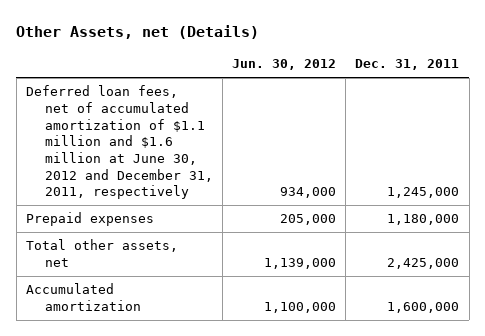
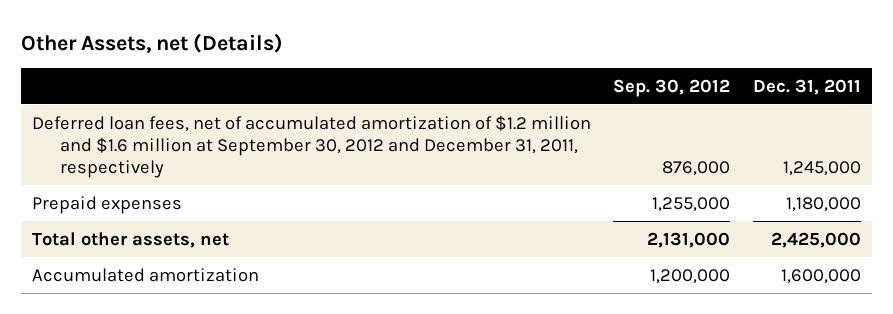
[231,59,336,71] Jun. 30, 2012 -> none
none -> [613,78,731,97] Sep. 30, 2012
[25,85,213,200] Deferred loan fees, net of accumulated amortization of $1.1 million and $1.6 million at June 30, 2012 and December 31, 2011, respectively -> [32,114,592,179] Deferred loan fees, net of accumulated amortization of $1.2 million and $1.6 million at September 30, 2012 and December 31, 2011, respectively

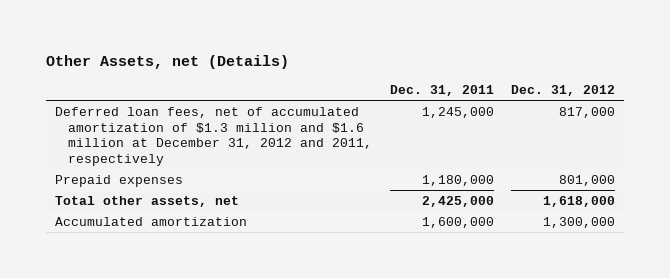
[613,78,731,97] Sep. 30, 2012 -> none
none -> [511,85,616,97] Dec. 31, 2012
[32,114,592,179] Deferred loan fees, net of accumulated amortization of $1.2 million and $1.6 million at September 30, 2012 and December 31, 2011, respectively -> [54,106,372,167] Deferred loan fees, net of accumulated amortization of $1.3 million and $1.6 million at December 31, 2012 and 2011, respectively

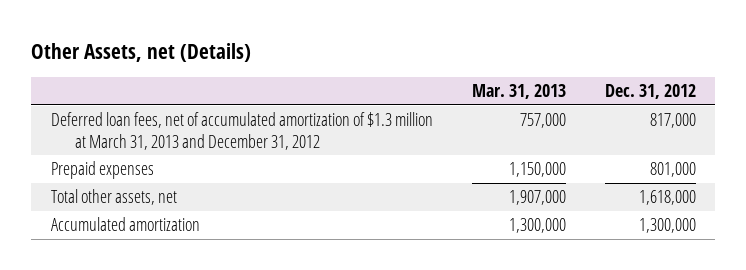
[389,85,494,97] Dec. 31, 2011 -> none
none -> [471,83,566,99] Mar. 31, 2013
[54,106,372,167] Deferred loan fees, net of accumulated amortization of $1.3 million and $1.6 million at December 31, 2012 and 2011, respectively -> [50,112,433,150] Deferred loan fees, net of accumulated amortization of $1.3 million at March 31, 2013 and December 31, 2012

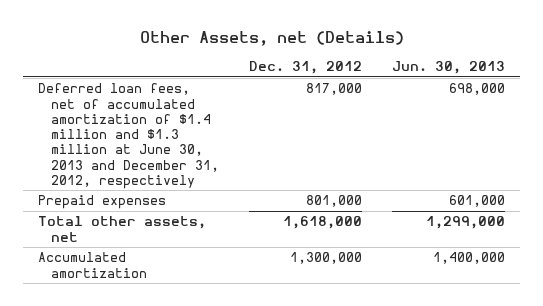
[471,83,566,99] Mar. 31, 2013 -> none
none -> [392,61,506,75] Jun. 30, 2013
[50,112,433,150] Deferred loan fees, net of accumulated amortization of $1.3 million at March 31, 2013 and December 31, 2012 -> [37,83,219,190] Deferred loan fees, net of accumulated amortization of $1.4 million and $1.3 million at June 30, 2013 and December 31, 2012, respectively

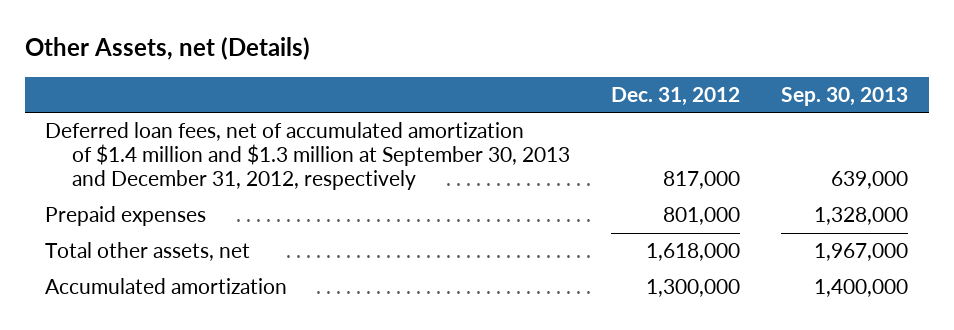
[392,61,506,75] Jun. 30, 2013 -> none
none -> [781,86,909,106] Sep. 30, 2013
[37,83,219,190] Deferred loan fees, net of accumulated amortization of $1.4 million and $1.3 million at June 30, 2013 and December 31, 2012, respectively -> [45,122,571,190] Deferred loan fees, net of accumulated amortization of $1.4 million and $1.3 million at September 30, 2013 and December 31, 2012, respectively

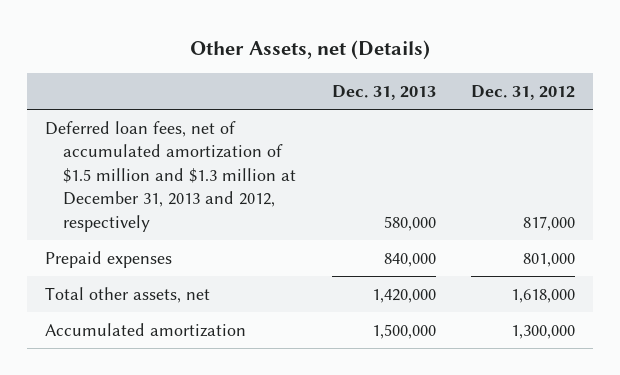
[781,86,909,106] Sep. 30, 2013 -> none
none -> [331,85,436,101] Dec. 31, 2013
[45,122,571,190] Deferred loan fees, net of accumulated amortization of $1.4 million and $1.3 million at September 30, 2013 and December 31, 2012, respectively -> [44,121,296,232] Deferred loan fees, net of accumulated amortization of $1.5 million and $1.3 million at December 31, 2013 and 2012, respectively

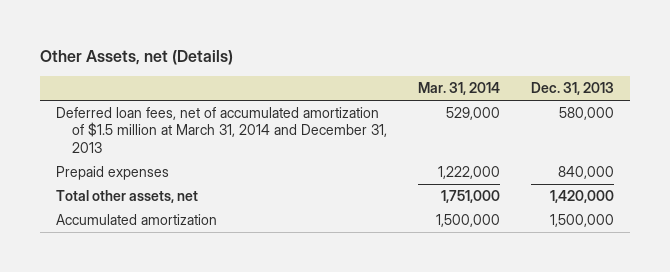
[471,85,576,101] Dec. 31, 2012 -> none
none -> [417,82,500,96] Mar. 31, 2014
[44,121,296,232] Deferred loan fees, net of accumulated amortization of $1.5 million and $1.3 million at December 31, 2013 and 2012, respectively -> [55,107,387,153] Deferred loan fees, net of accumulated amortization of $1.5 million at March 31, 2014 and December 31, 2013

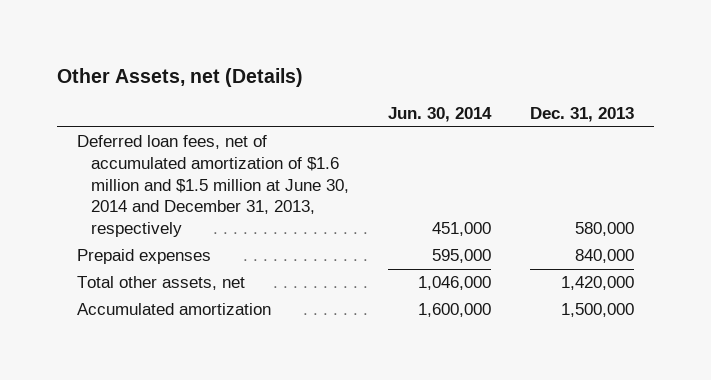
[417,82,500,96] Mar. 31, 2014 -> none
none -> [388,107,493,123] Jun. 30, 2014
[55,107,387,153] Deferred loan fees, net of accumulated amortization of $1.5 million at March 31, 2014 and December 31, 2013 -> [76,135,349,237] Deferred loan fees, net of accumulated amortization of $1.6 million and $1.5 million at June 30, 2014 and December 31, 2013, respectively

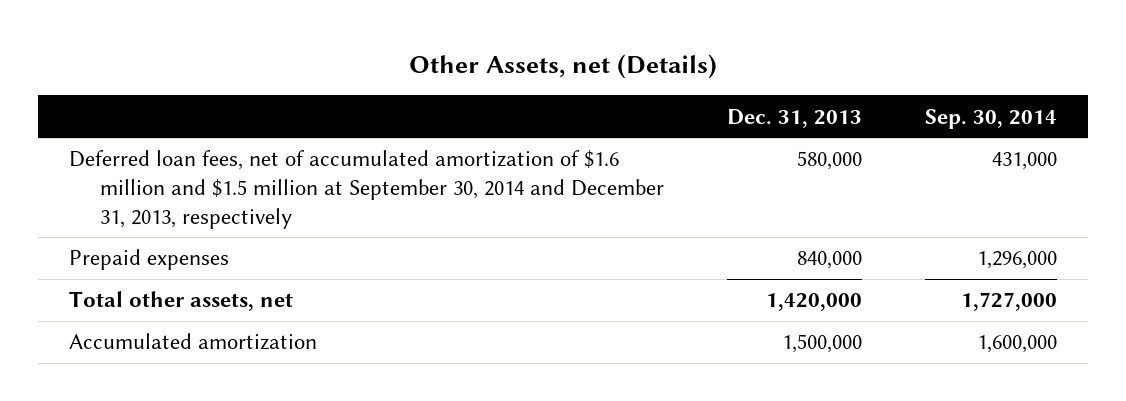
[388,107,493,123] Jun. 30, 2014 -> none
none -> [924,108,1057,129] Sep. 30, 2014
[76,135,349,237] Deferred loan fees, net of accumulated amortization of $1.6 million and $1.5 million at June 30, 2014 and December 31, 2013, respectively -> [69,150,665,229] Deferred loan fees, net of accumulated amortization of $1.6 million and $1.5 million at September 30, 2014 and December 31, 2013, respectively

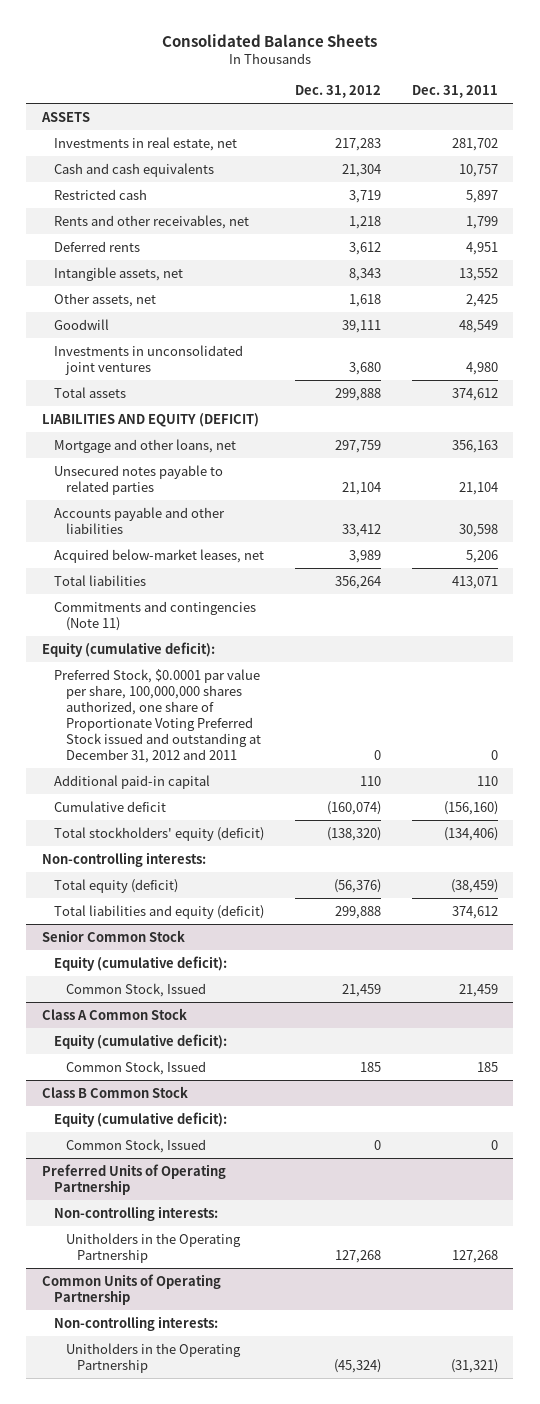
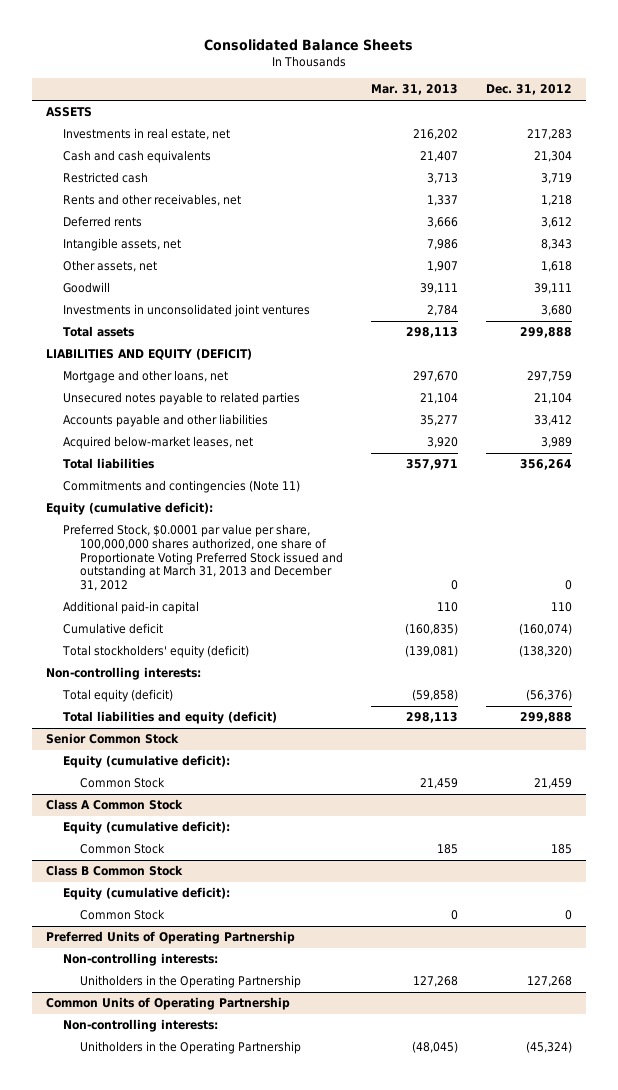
[411,85,498,99] Dec. 31, 2011 -> none
none -> [370,84,458,96] Mar. 31, 2013
[53,668,261,763] Preferred Stock, $0.0001 par value per share, 100,000,000 shares authorized, one share of Proportionate Voting Preferred Stock issued and outstanding at December 31, 2012 and 2011 -> [62,524,343,592] Preferred Stock, $0.0001 par value per share, 100,000,000 shares authorized, one share of Proportionate Voting Preferred Stock issued and outstanding at March 31, 2013 and December 31, 2012
[65,982,206,997] Common Stock, Issued -> [79,777,165,789] Common Stock
[65,1060,206,1075] Common Stock, Issued -> [79,843,165,855] Common Stock
[65,1138,206,1153] Common Stock, Issued -> [79,909,165,921] Common Stock

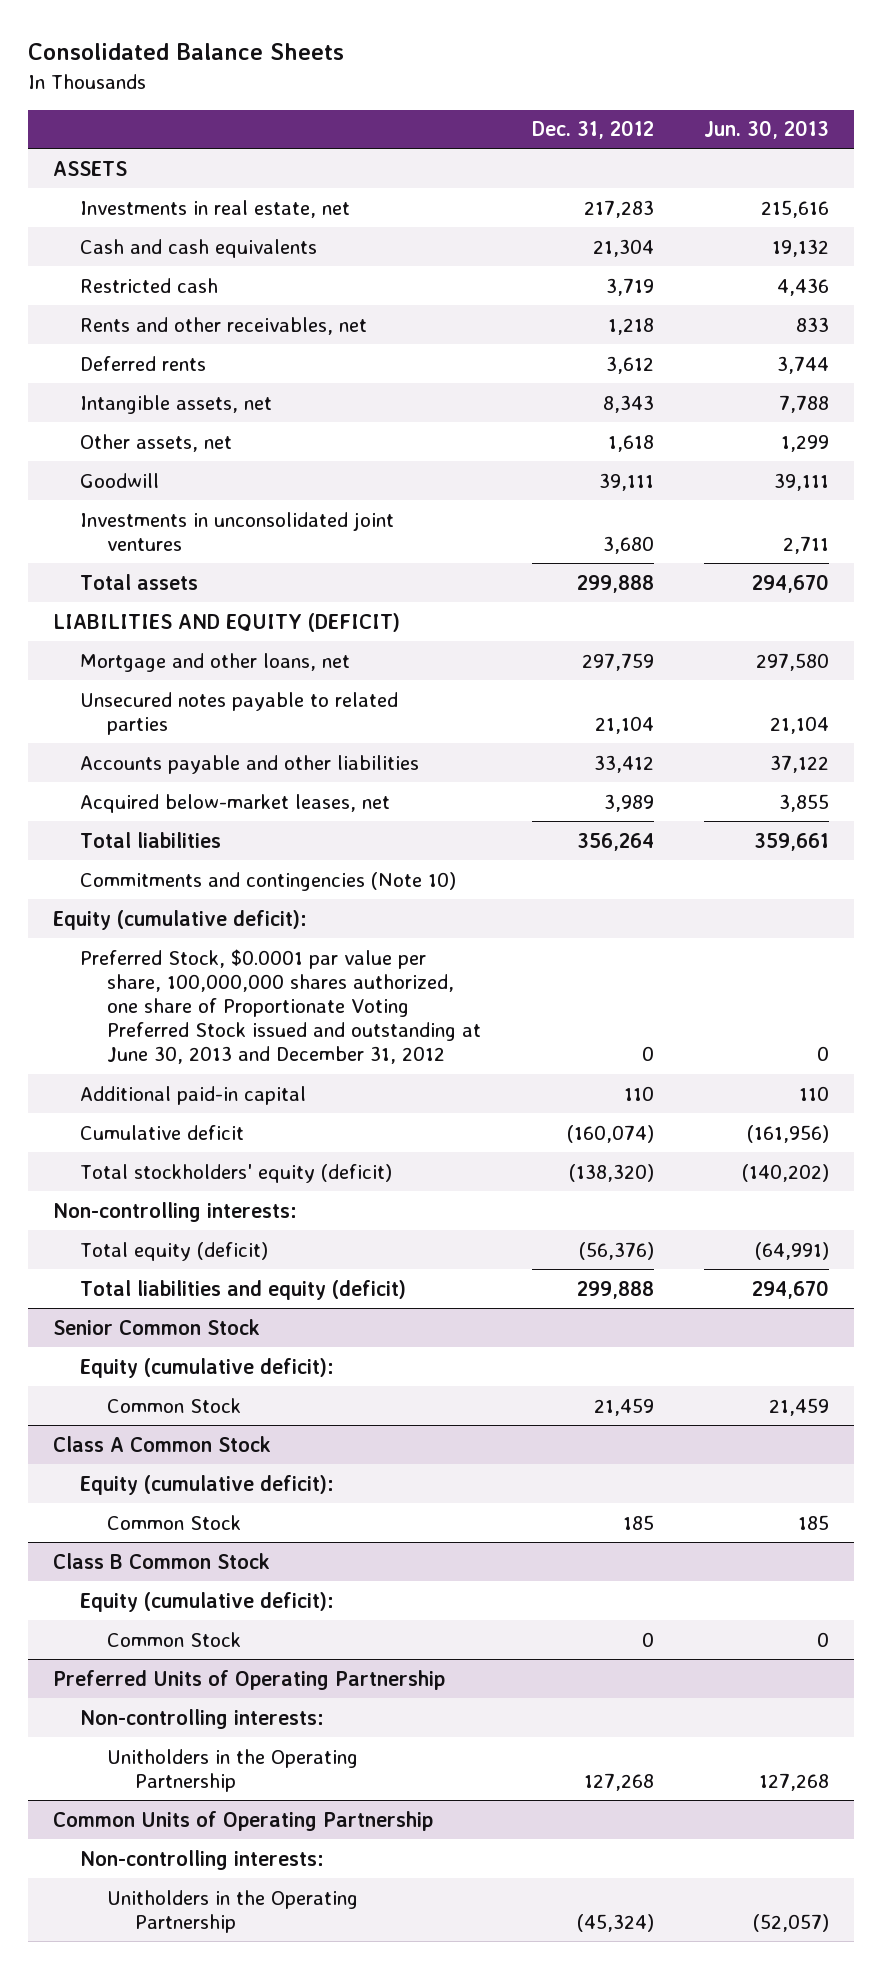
[370,84,458,96] Mar. 31, 2013 -> none
none -> [704,120,830,140] Jun. 30, 2013
[62,480,300,494] Commitments and contingencies (Note 11) -> [80,871,457,891] Commitments and contingencies (Note 10)
[62,524,343,592] Preferred Stock, $0.0001 par value per share, 100,000,000 shares authorized, one share of Proportionate Voting Preferred Stock issued and outstanding at March 31, 2013 and December 31, 2012 -> [80,948,482,1065] Preferred Stock, $0.0001 par value per share, 100,000,000 shares authorized, one share of Proportionate Voting Preferred Stock issued and outstanding at June 30, 2013 and December 31, 2012

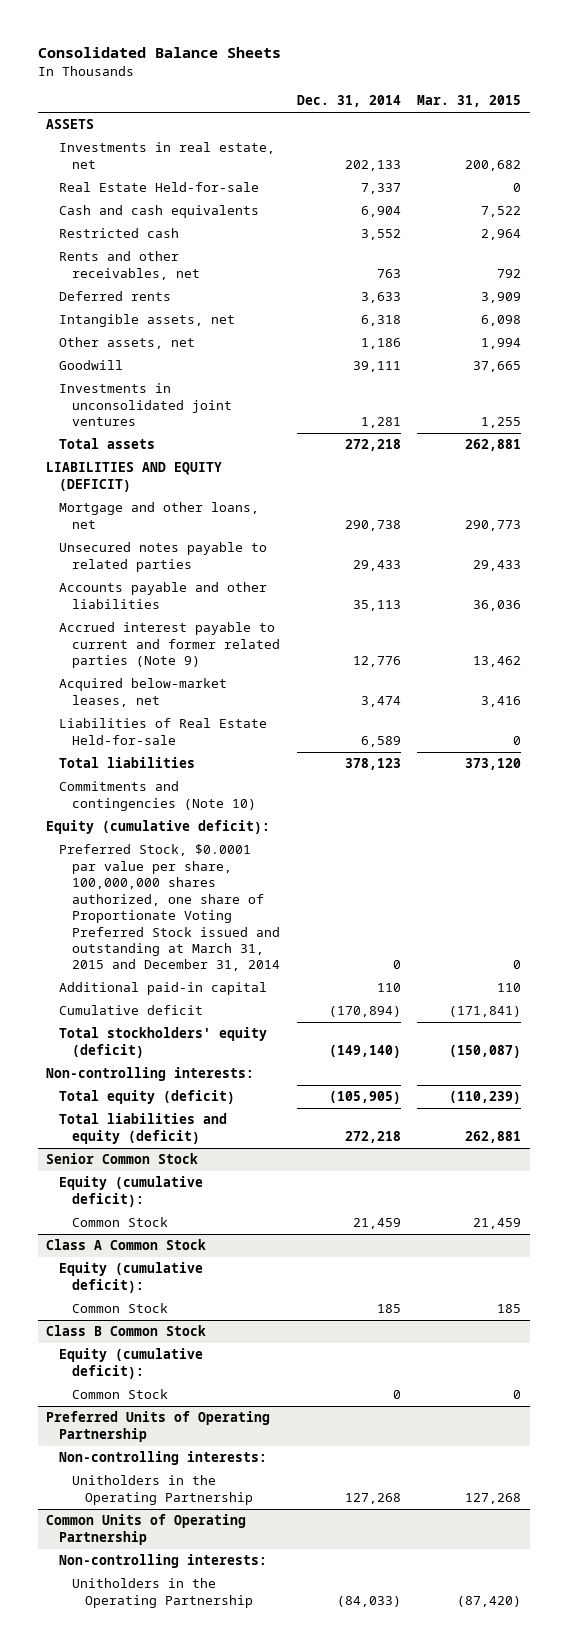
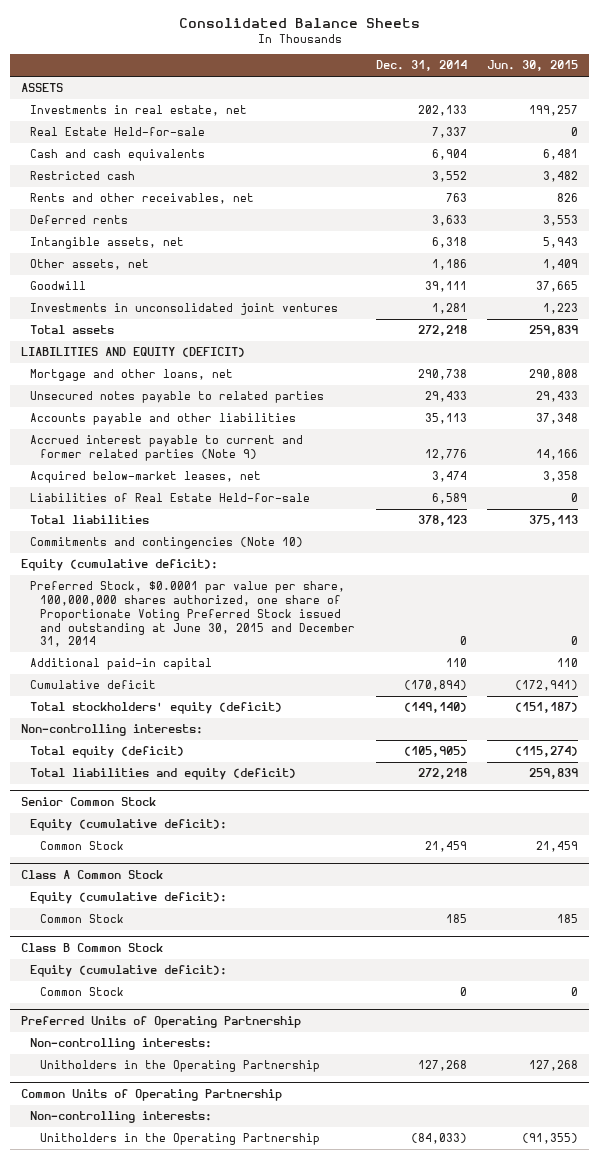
[417,95,522,108] Mar. 31, 2015 -> none
none -> [487,60,579,72] Jun. 30, 2015
[59,844,281,972] Preferred Stock, $0.0001 par value per share, 100,000,000 shares authorized, one share of Proportionate Voting Preferred Stock issued and outstanding at March 31, 2015 and December 31, 2014 -> [30,581,355,648] Preferred Stock, $0.0001 par value per share, 100,000,000 shares authorized, one share of Proportionate Voting Preferred Stock issued and outstanding at June 30, 2015 and December 31, 2014

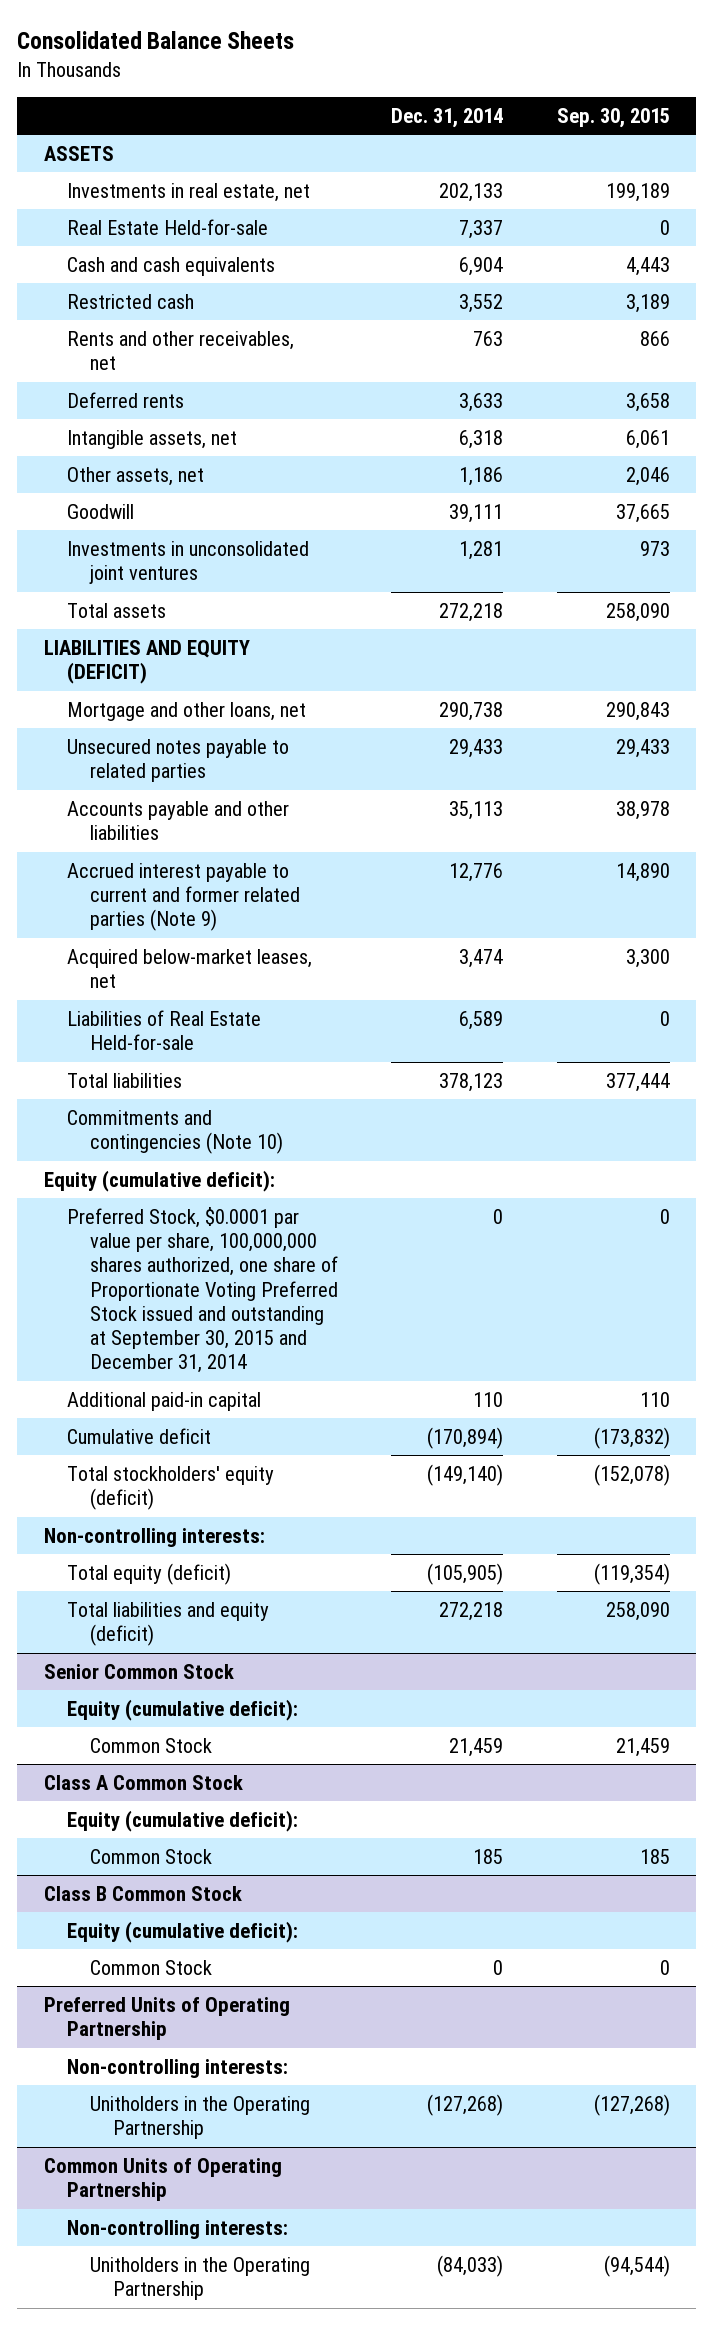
[487,60,579,72] Jun. 30, 2015 -> none
none -> [556,107,670,128] Sep. 30, 2015
[30,581,355,648] Preferred Stock, $0.0001 par value per share, 100,000,000 shares authorized, one share of Proportionate Voting Preferred Stock issued and outstanding at June 30, 2015 and December 31, 2014 -> [67,1206,339,1374] Preferred Stock, $0.0001 par value per share, 100,000,000 shares authorized, one share of Proportionate Voting Preferred Stock issued and outstanding at September 30, 2015 and December 31, 2014
[417,1060,467,1072] 127,268 -> [427,2093,504,2116] (127,268)

